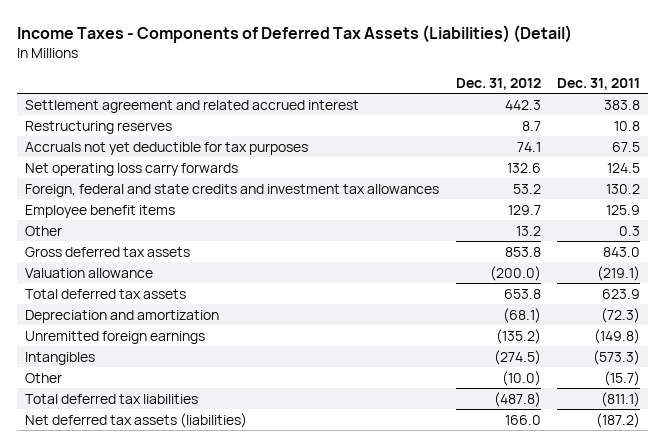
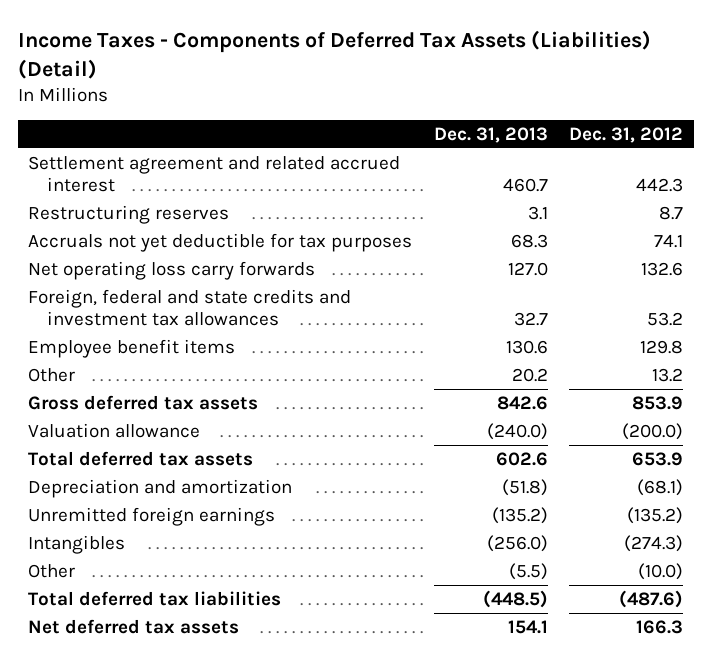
[556,77,640,90] Dec. 31, 2011 -> none
none -> [433,126,548,143] Dec. 31, 2013
[507,204,541,215] 129.7 -> [640,339,684,354] 129.8
[504,246,541,257] 853.8 -> [632,395,684,410] 853.9
[503,288,541,299] 653.8 -> [632,451,684,466] 653.9
[493,349,541,365] (274.5) -> [624,534,684,552] (274.3)
[493,391,541,407] (487.8) -> [619,589,684,608] (487.6)
[25,412,248,428] Net deferred tax assets (liabilities) -> [28,618,240,634] Net deferred tax assets
[504,414,541,425] 166.0 -> [636,619,684,634] 166.3

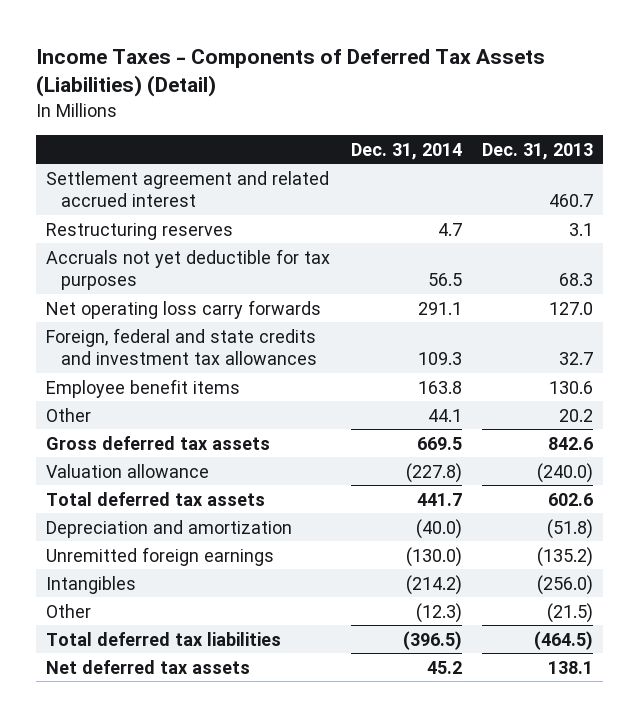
[569,126,684,143] Dec. 31, 2012 -> none
none -> [350,142,462,160] Dec. 31, 2014
[508,562,548,580] (5.5) -> [546,602,593,623] (21.5)
[482,589,548,608] (448.5) -> [533,630,593,650] (464.5)
[507,619,548,634] 154.1 -> [547,660,593,674] 138.1

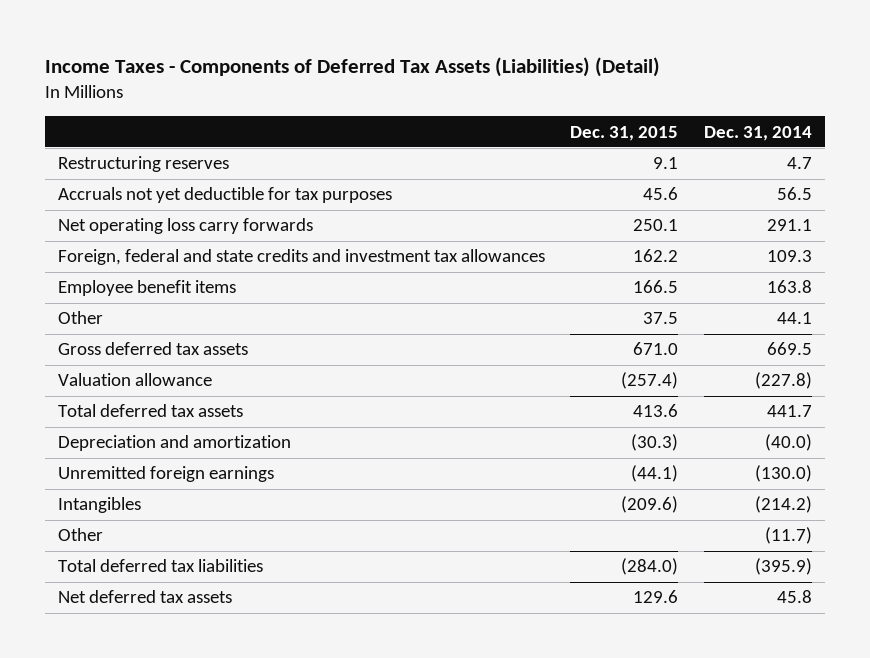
[481,142,593,160] Dec. 31, 2013 -> none
none -> [570,125,679,141] Dec. 31, 2015
[46,170,330,208] Settlement agreement and related accrued interest -> none
[415,602,462,623] (12.3) -> [764,527,812,545] (11.7)
[402,630,462,650] (396.5) -> [754,558,812,576] (395.9)
[426,660,462,674] 45.2 -> [776,590,812,604] 45.8

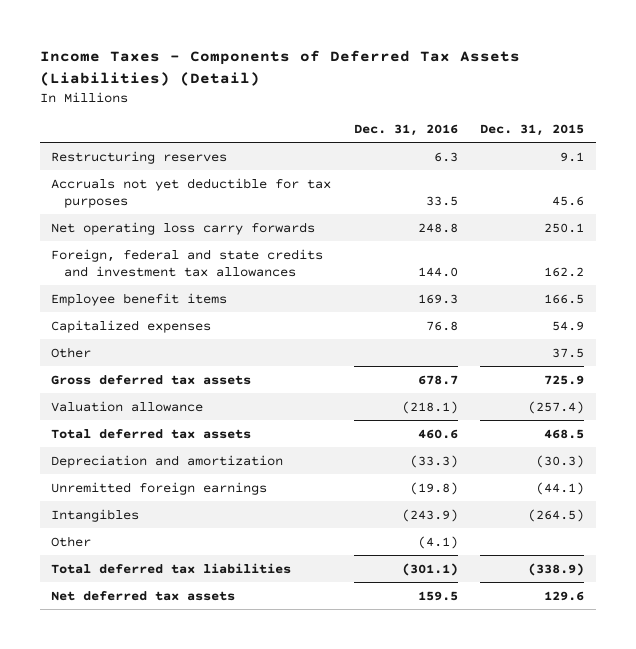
[703,125,812,141] Dec. 31, 2014 -> none
none -> [353,124,458,137] Dec. 31, 2016
none -> [51,319,212,333] Capitalized expenses
[633,342,679,356] 671.0 -> [544,374,585,385] 725.9
[633,404,679,418] 413.6 -> [544,428,585,439] 468.5
[621,496,679,514] (209.6) -> [528,508,585,522] (264.5)
[621,558,679,576] (284.0) -> [528,562,585,576] (338.9)

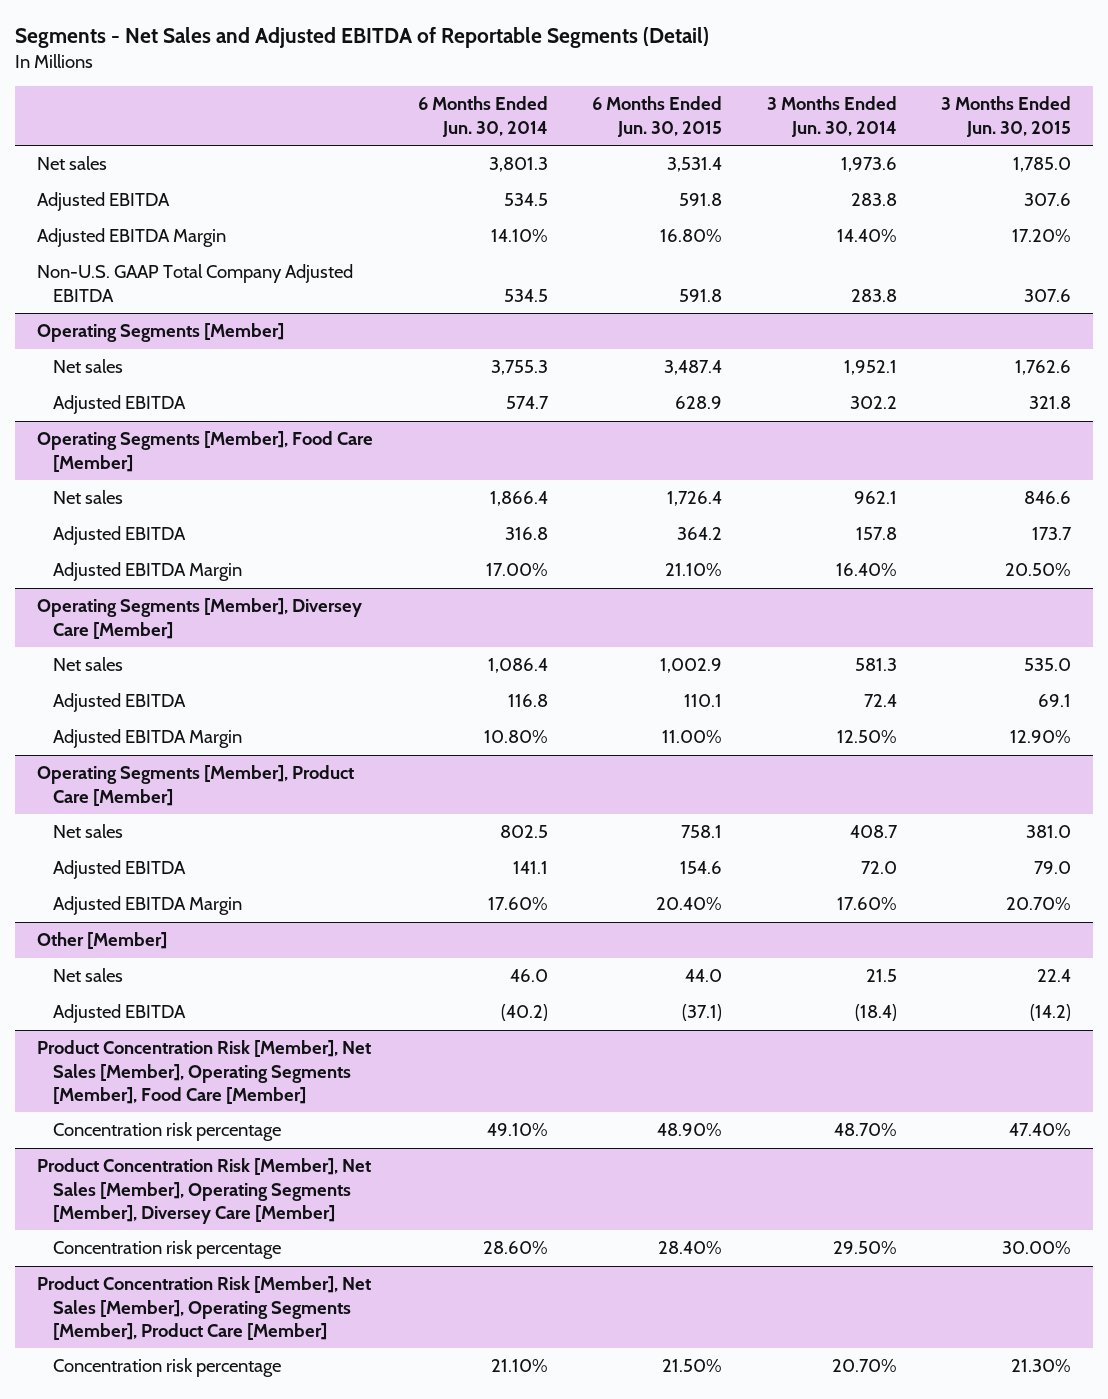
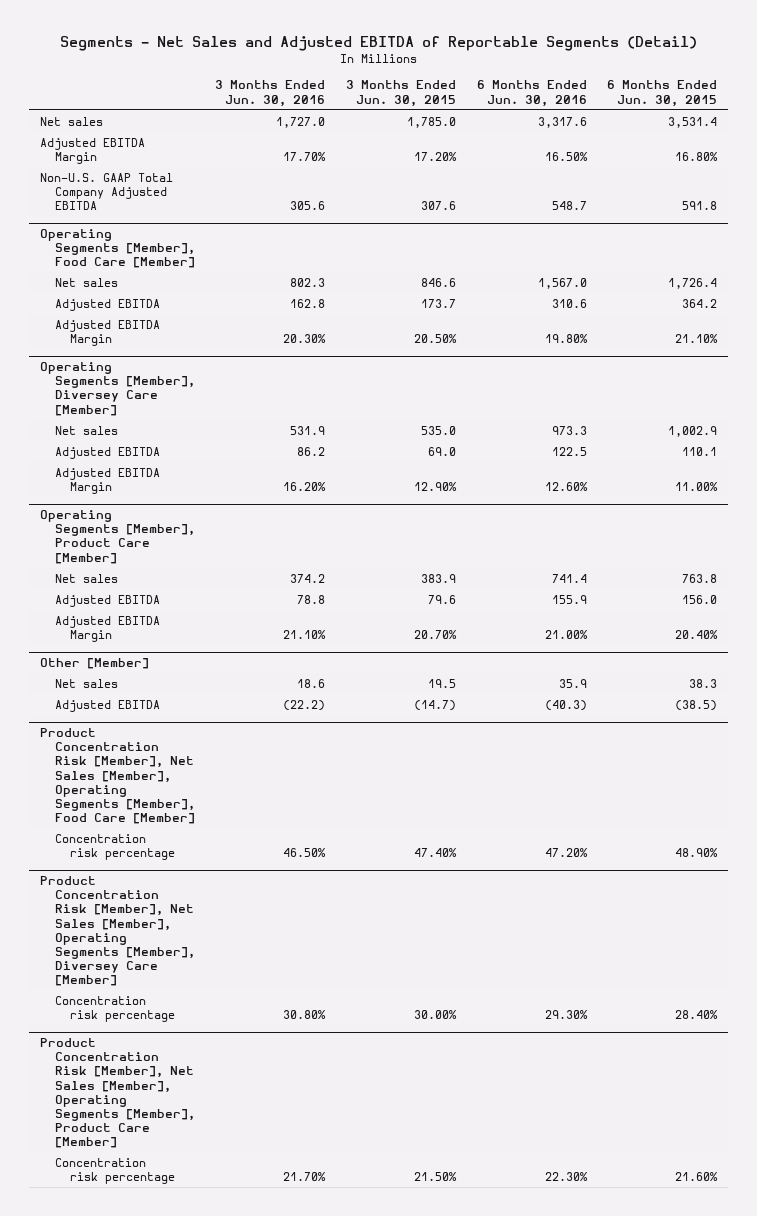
[417,96,548,137] 6 Months Ended Jun. 30, 2014 -> none
[766,96,897,137] 3 Months Ended Jun. 30, 2014 -> none
none -> [215,80,326,107] 3 Months Ended Jun. 30, 2016
none -> [476,80,587,107] 6 Months Ended Jun. 30, 2016
[37,192,171,212] Adjusted EBITDA -> none
[37,323,285,343] Operating Segments [Member] -> none
[53,359,124,374] Net sales -> none
[53,395,187,415] Adjusted EBITDA -> none
[1038,694,1072,708] 69.1 -> [428,446,457,456] 69.0
[681,825,723,839] 758.1 -> [682,573,718,583] 763.8
[1026,825,1072,839] 381.0 -> [421,573,457,583] 383.9
[680,861,723,875] 154.6 -> [682,594,718,604] 156.0
[1034,861,1072,875] 79.0 -> [428,594,457,604] 79.6
[685,969,723,983] 44.0 -> [689,678,718,688] 38.3
[1037,969,1072,983] 22.4 -> [428,678,457,688] 19.5
[682,1004,723,1022] (37.1) -> [675,699,718,711] (38.5)
[1030,1004,1072,1022] (14.2) -> [414,699,457,711] (14.7)
[662,1359,723,1373] 21.50% -> [675,1171,719,1181] 21.60%
[1011,1359,1072,1373] 21.30% -> [414,1171,458,1181] 21.50%

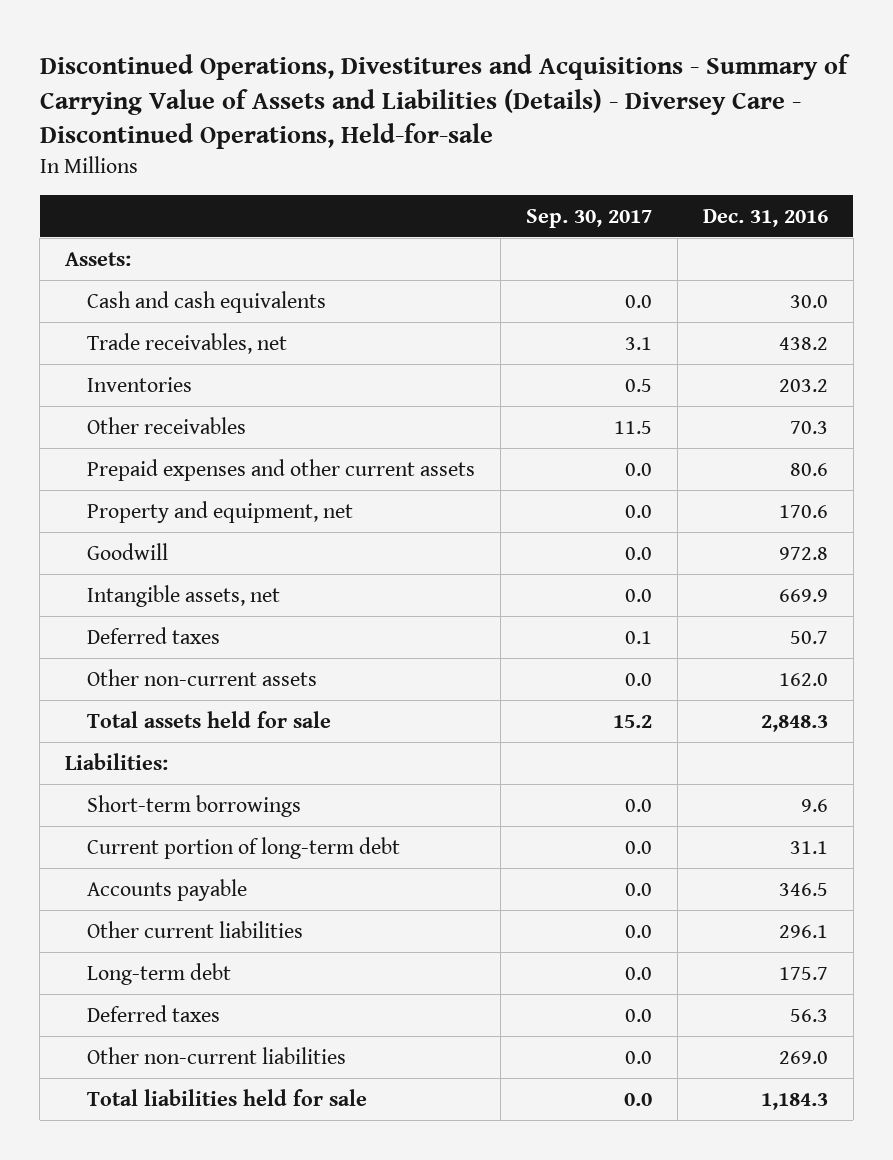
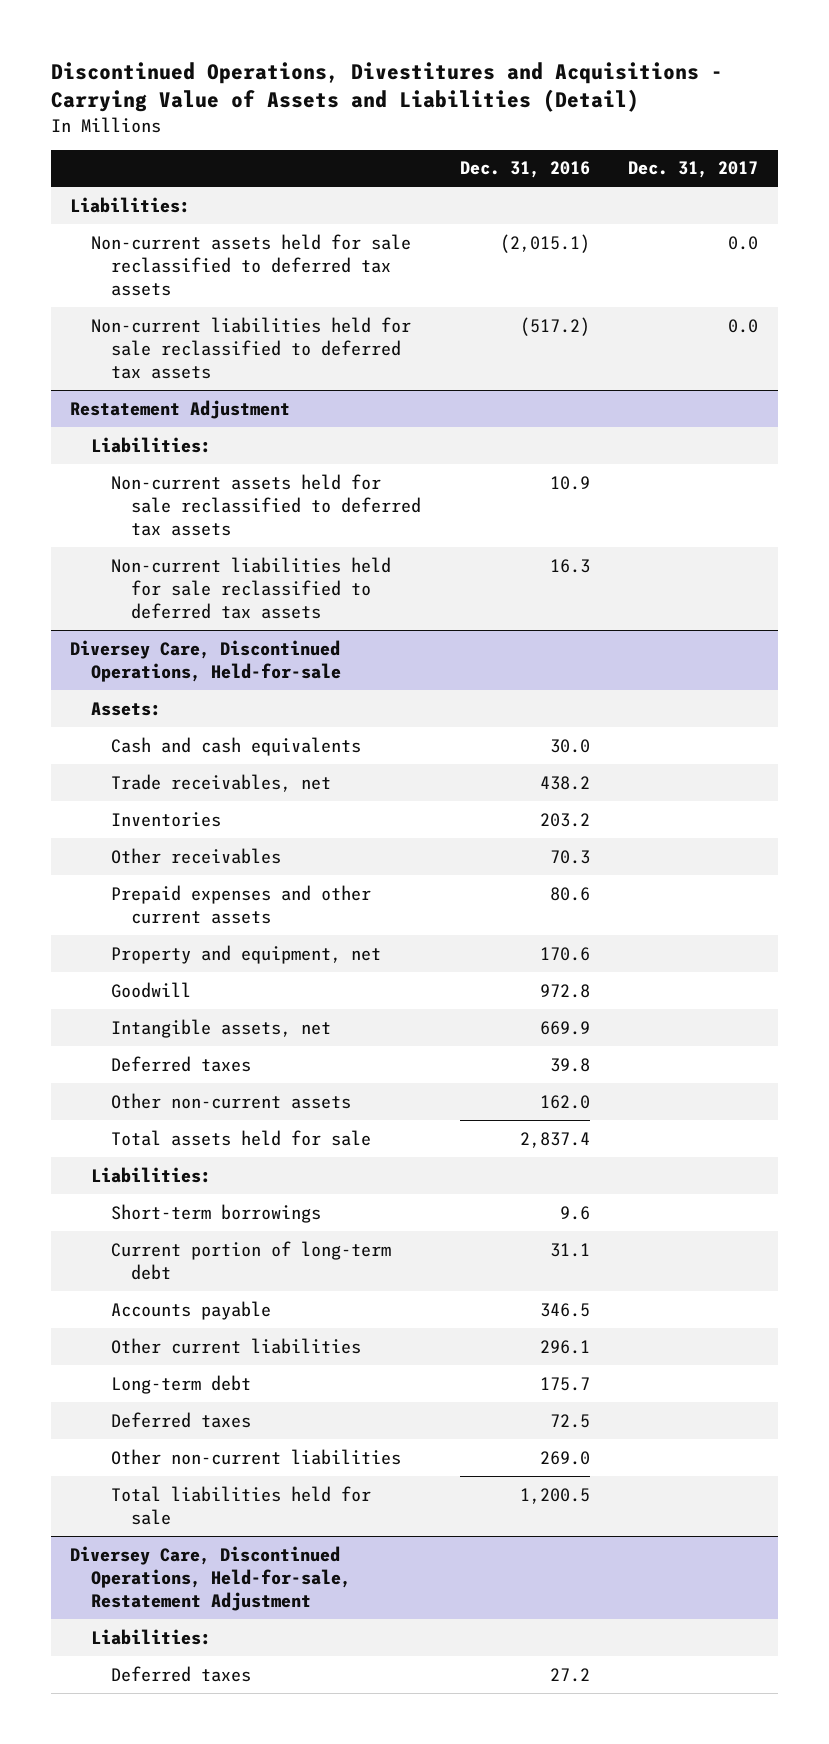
[39,54,850,150] Discontinued Operations, Divestitures and Acquisitions - Summary of Carrying Value of Assets and Liabilities (Details) - Diversey Care - Discontinued Operations, Held-for-sale -> [50,62,723,113] Discontinued Operations, Divestitures and Acquisitions - Carrying Value of Assets and Liabilities (Detail)
[525,208,652,228] Sep. 30, 2017 -> none
none -> [628,161,759,179] Dec. 31, 2017
none -> [70,196,191,213] Liabilities:
none -> [90,233,411,297] Non-current assets held for sale reclassified to deferred tax assets
none -> [90,316,411,380] Non-current liabilities held for sale reclassified to deferred tax assets
none -> [70,399,291,419] Restatement Adjustment
none -> [90,436,211,453] Liabilities:
none -> [110,473,422,537] Non-current assets held for sale reclassified to deferred tax assets
none -> [110,556,391,620] Non-current liabilities held for sale reclassified to deferred tax assets
none -> [70,639,341,682] Diversey Care, Discontinued Operations, Held-for-sale
[789,630,828,644] 50.7 -> [549,1057,590,1072] 39.8
[760,714,828,732] 2,848.3 -> [519,1131,590,1148] 2,837.4
[789,1008,828,1022] 56.3 -> [549,1413,590,1428] 72.5
[760,1092,828,1110] 1,184.3 -> [519,1487,590,1504] 1,200.5
none -> [70,1545,351,1612] Diversey Care, Discontinued Operations, Held-for-sale, Restatement Adjustment
none -> [90,1628,211,1645] Liabilities:
none -> [110,1665,251,1682] Deferred taxes

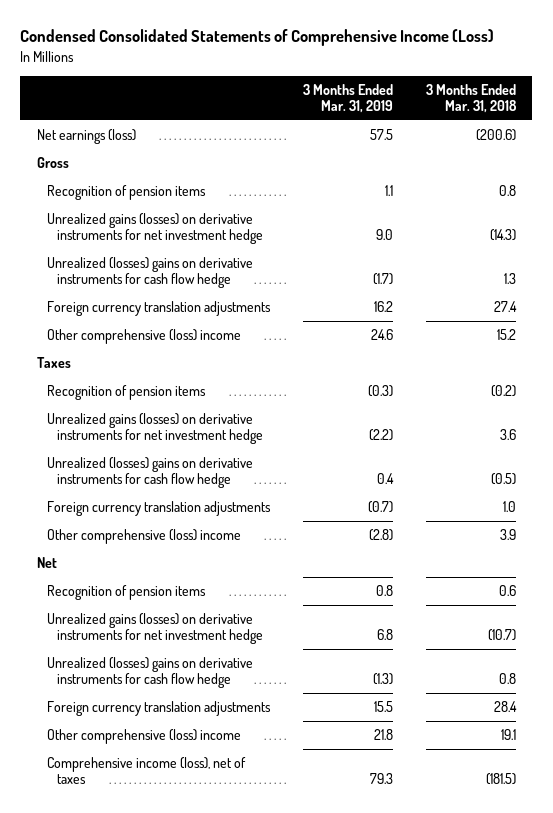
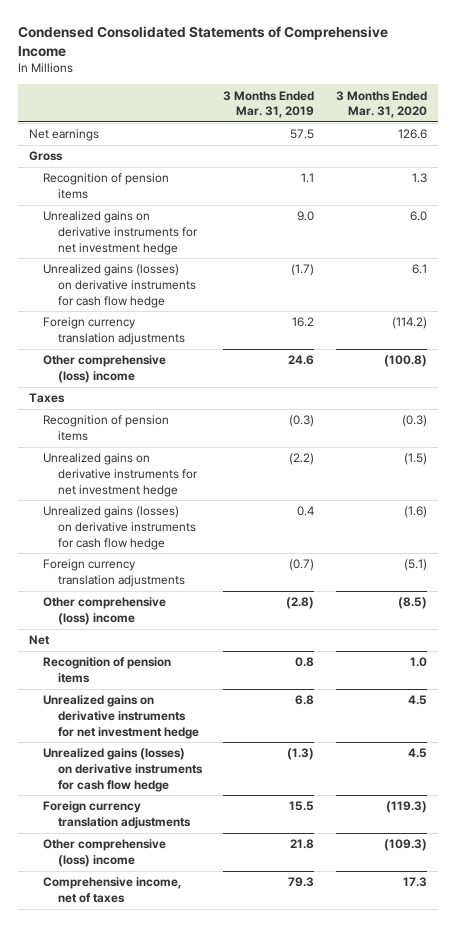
[20,29,495,47] Condensed Consolidated Statements of Comprehensive Income (Loss) -> [18,25,389,57] Condensed Consolidated Statements of Comprehensive Income
[425,83,517,114] 3 Months Ended Mar. 31, 2018 -> none
none -> [335,90,427,119] 3 Months Ended Mar. 31, 2020
[36,128,136,144] Net earnings (loss) -> [28,129,99,142] Net earnings
[47,212,264,245] Unrealized gains (losses) on derivative instruments for net investment hedge -> [43,211,198,255] Unrealized gains on derivative instruments for net investment hedge
[47,256,254,289] Unrealized (losses) gains on derivative instruments for cash flow hedge -> [43,264,196,308] Unrealized gains (losses) on derivative instruments for cash flow hedge
[47,412,264,445] Unrealized gains (losses) on derivative instruments for net investment hedge -> [43,453,198,497] Unrealized gains on derivative instruments for net investment hedge
[47,456,254,489] Unrealized (losses) gains on derivative instruments for cash flow hedge -> [43,506,196,550] Unrealized gains (losses) on derivative instruments for cash flow hedge
[47,612,264,645] Unrealized gains (losses) on derivative instruments for net investment hedge -> [43,695,199,739] Unrealized gains on derivative instruments for net investment hedge
[47,656,254,689] Unrealized (losses) gains on derivative instruments for cash flow hedge -> [43,748,203,792] Unrealized gains (losses) on derivative instruments for cash flow hedge
[47,756,247,785] Comprehensive income (loss), net of taxes -> [43,877,182,903] Comprehensive income, net of taxes

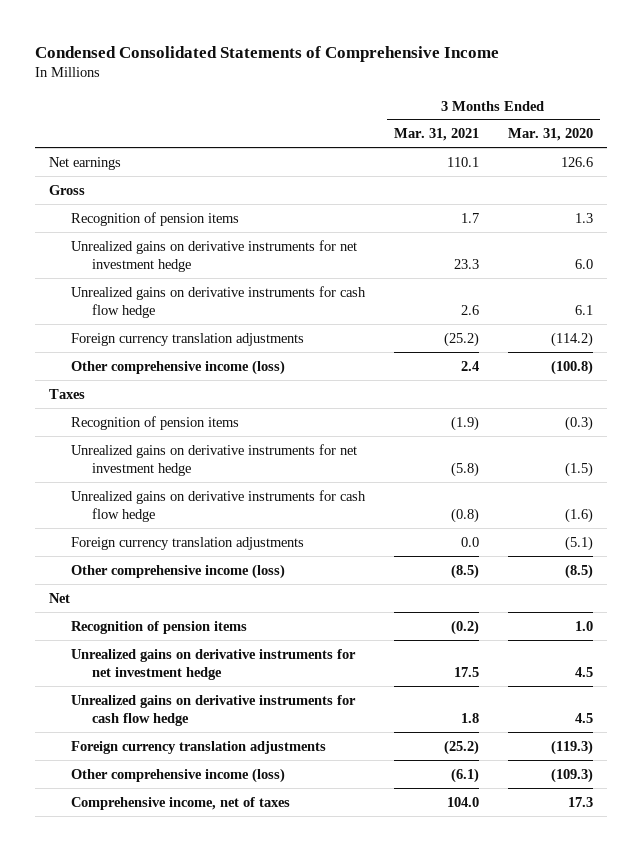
[223,90,315,119] 3 Months Ended Mar. 31, 2019 -> none
none -> [393,128,479,142] Mar. 31, 2021
[43,264,196,308] Unrealized gains (losses) on derivative instruments for cash flow hedge -> [70,285,366,319] Unrealized gains on derivative instruments for cash flow hedge
[43,355,167,383] Other comprehensive (loss) income -> [70,359,285,375] Other comprehensive income (loss)
[43,506,196,550] Unrealized gains (losses) on derivative instruments for cash flow hedge -> [70,489,366,523] Unrealized gains on derivative instruments for cash flow hedge
[43,597,167,625] Other comprehensive (loss) income -> [70,563,285,579] Other comprehensive income (loss)
[43,748,203,792] Unrealized gains (losses) on derivative instruments for cash flow hedge -> [70,694,356,727] Unrealized gains on derivative instruments for cash flow hedge
[43,839,167,867] Other comprehensive (loss) income -> [70,767,285,783] Other comprehensive income (loss)

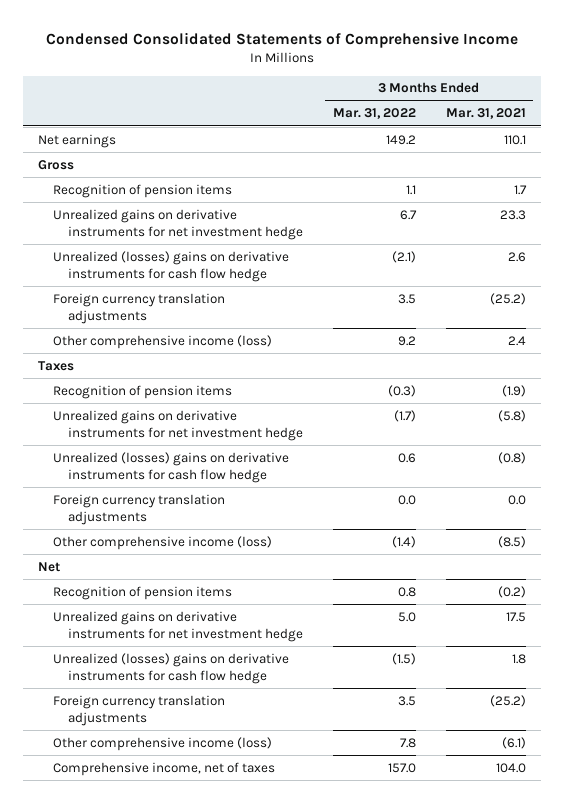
[507,128,593,142] Mar. 31, 2020 -> none
none -> [332,108,416,120] Mar. 31, 2022
[70,285,366,319] Unrealized gains on derivative instruments for cash flow hedge -> [52,250,289,283] Unrealized (losses) gains on derivative instruments for cash flow hedge
[70,489,366,523] Unrealized gains on derivative instruments for cash flow hedge -> [52,451,289,484] Unrealized (losses) gains on derivative instruments for cash flow hedge
[70,694,356,727] Unrealized gains on derivative instruments for cash flow hedge -> [52,652,289,685] Unrealized (losses) gains on derivative instruments for cash flow hedge

